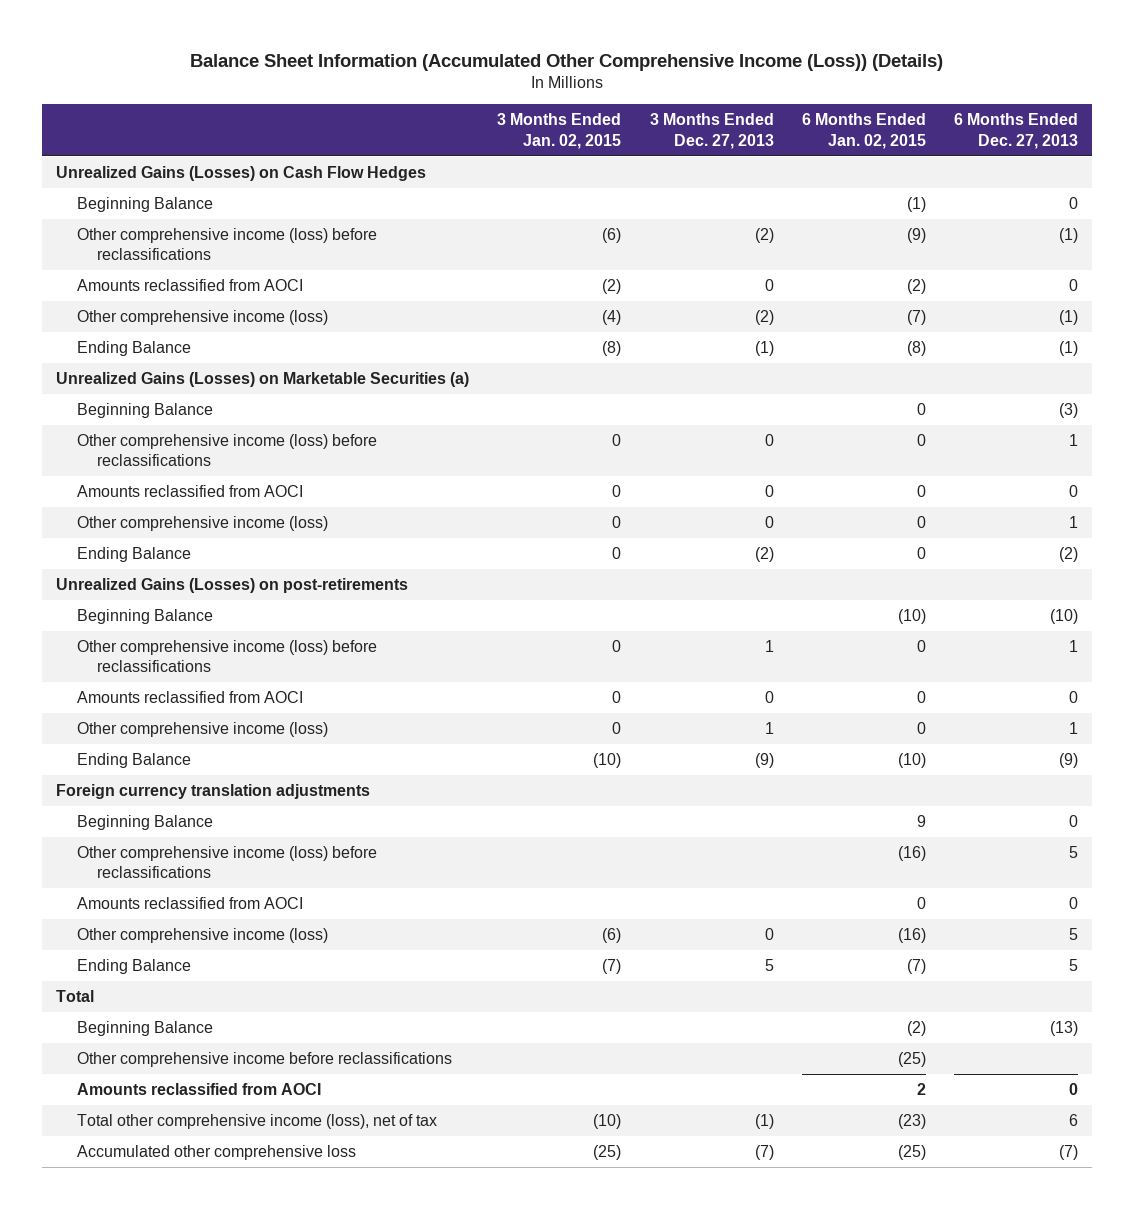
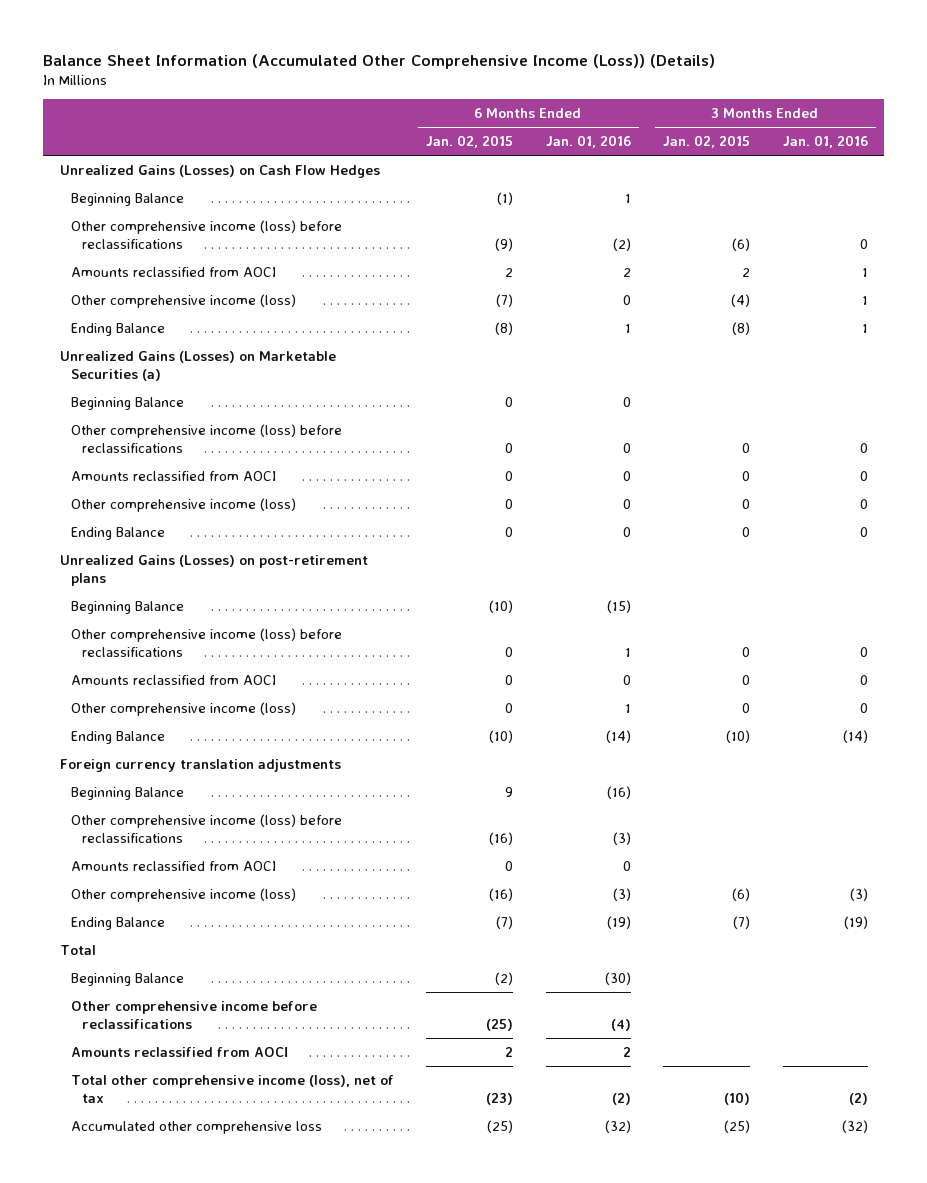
[649,113,774,149] 3 Months Ended Dec. 27, 2013 -> none
[953,113,1078,149] 6 Months Ended Dec. 27, 2013 -> none
none -> [545,135,631,149] Jan. 01, 2016
none -> [782,135,868,149] Jan. 01, 2016
[602,278,622,294] (2) -> [742,267,751,277] 2
[906,278,926,294] (2) -> [505,267,514,277] 2
[56,577,409,593] Unrealized Gains (Losses) on post-retirements -> [59,554,368,586] Unrealized Gains (Losses) on post-retirement plans

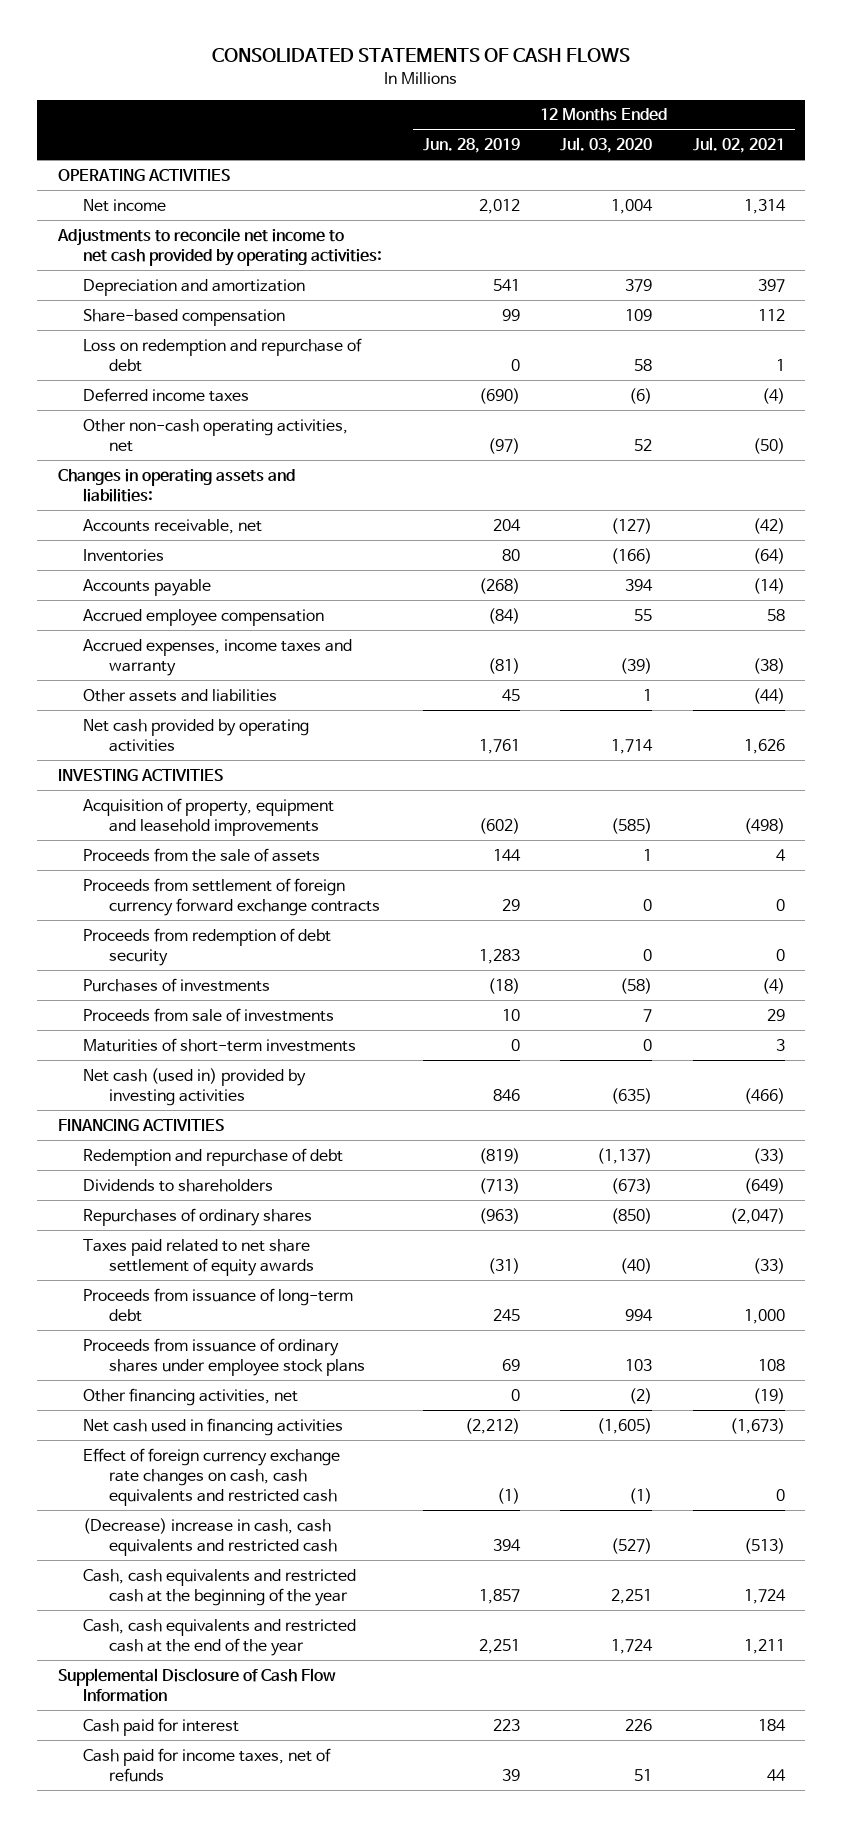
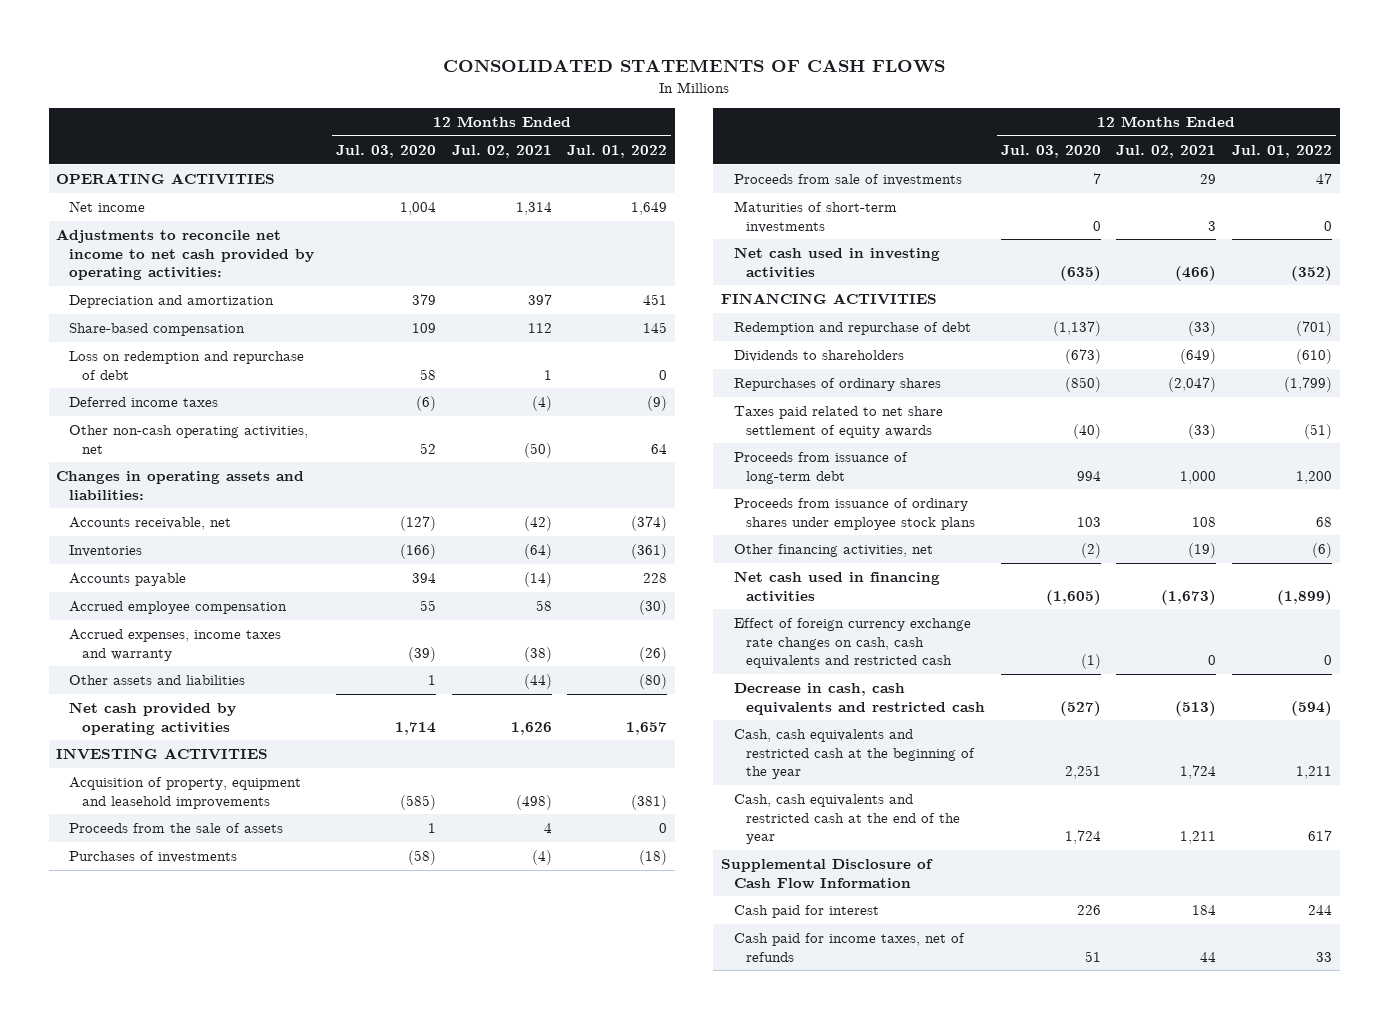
[422,138,520,154] Jun. 28, 2019 -> none
none -> [567,145,668,159] Jul. 01, 2022
[83,877,380,916] Proceeds from settlement of foreign currency forward exchange contracts -> none
[83,927,332,966] Proceeds from redemption of debt security -> none
[83,1067,307,1106] Net cash (used in) provided by investing activities -> [733,247,940,278] Net cash used in investing activities
[83,1517,337,1556] (Decrease) increase in cash, cash equivalents and restricted cash -> [733,683,986,715] Decrease in cash, cash equivalents and restricted cash

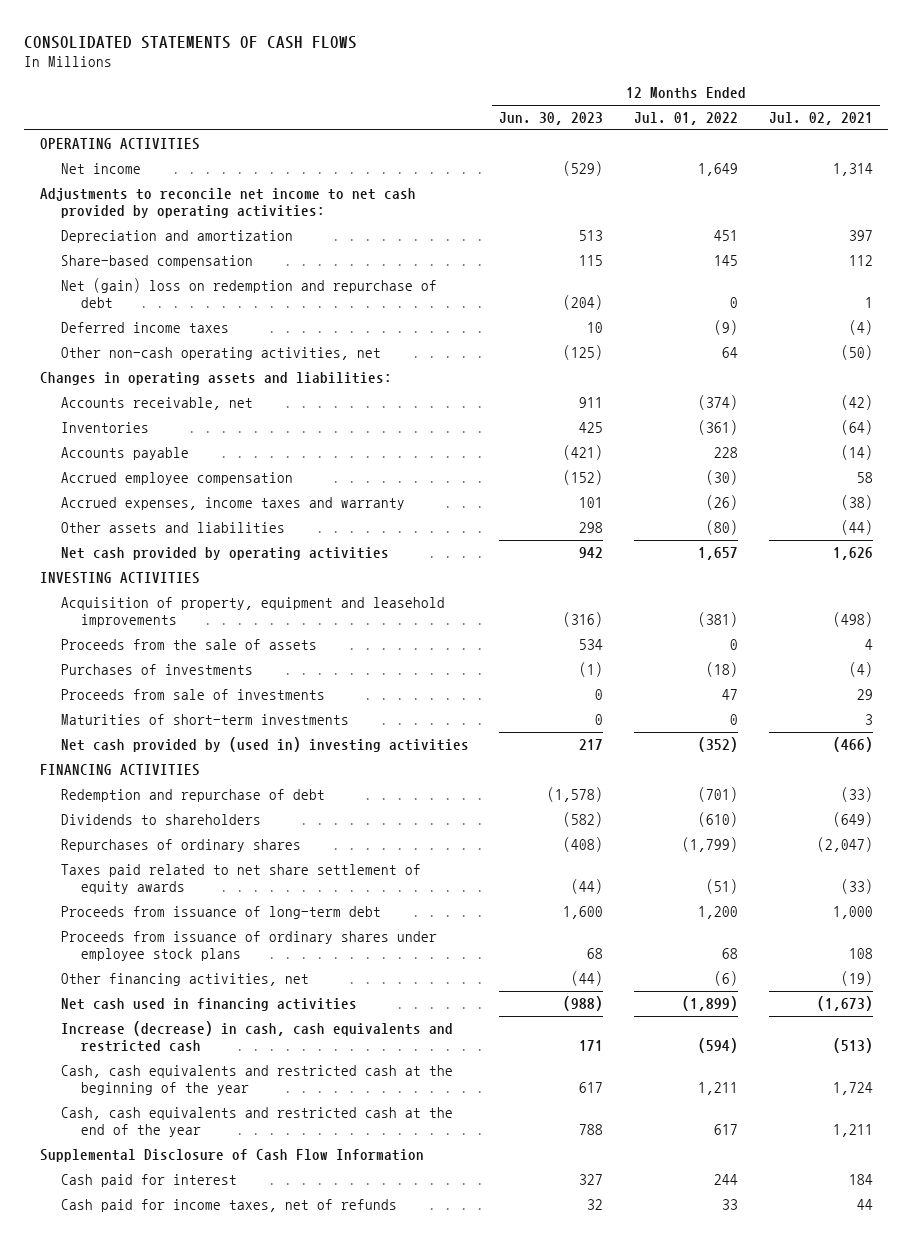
[336,145,437,159] Jul. 03, 2020 -> none
none -> [499,111,604,125] Jun. 30, 2023
[69,351,305,380] Loss on redemption and repurchase of debt -> [60,277,437,309] Net (gain) loss on redemption and repurchase of debt
[733,247,940,278] Net cash used in investing activities -> [60,736,469,752] Net cash provided by (used in) investing activities
[733,618,971,668] Effect of foreign currency exchange rate changes on cash, cash equivalents and restricted cash -> none
[733,683,986,715] Decrease in cash, cash equivalents and restricted cash -> [60,1020,453,1053] Increase (decrease) in cash, cash equivalents and restricted cash

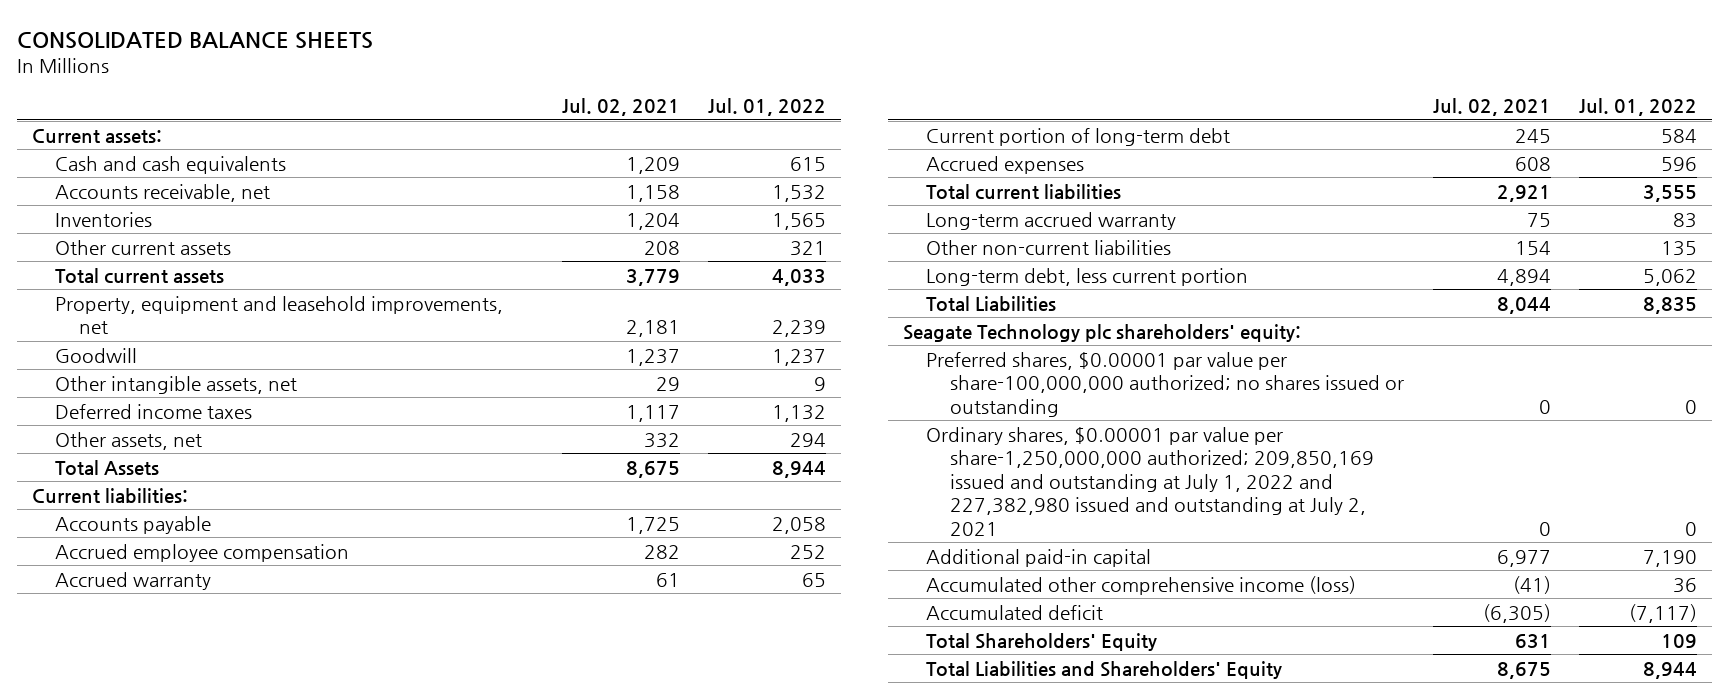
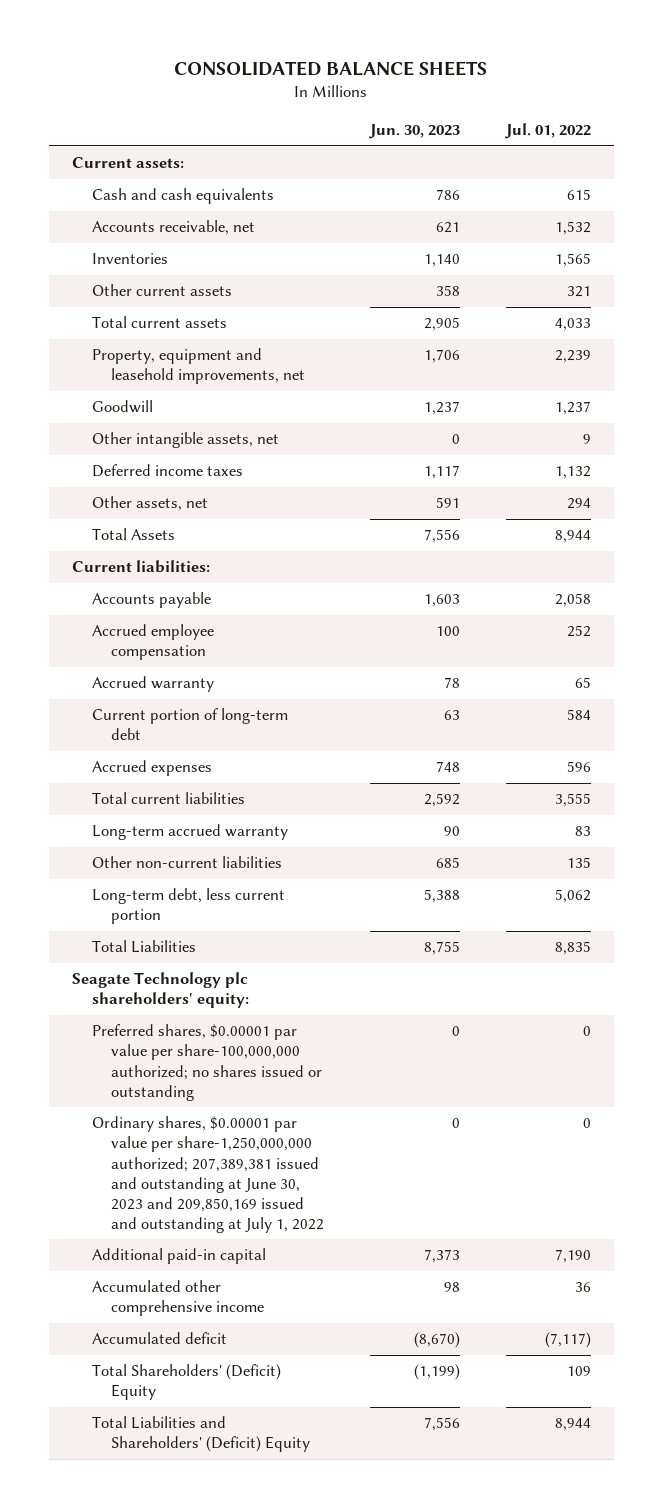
[561,98,680,117] Jul. 02, 2021 -> none
none -> [368,123,460,139] Jun. 30, 2023
[926,426,1375,536] Ordinary shares, $0.00001 par value per share-1,250,000,000 authorized; 209,850,169 issued and outstanding at July 1, 2022 and 227,382,980 issued and outstanding at July 2, 2021 -> [91,1116,325,1233] Ordinary shares, $0.00001 par value per share-1,250,000,000 authorized; 207,389,381 issued and outstanding at June 30, 2023 and 209,850,169 issued and outstanding at July 1, 2022
[926,575,1357,595] Accumulated other comprehensive income (loss) -> [91,1280,265,1317] Accumulated other comprehensive income
[926,632,1158,651] Total Shareholders' Equity -> [91,1364,281,1401] Total Shareholders' (Deficit) Equity
[926,660,1283,679] Total Liabilities and Shareholders' Equity -> [91,1416,311,1453] Total Liabilities and Shareholders' (Deficit) Equity

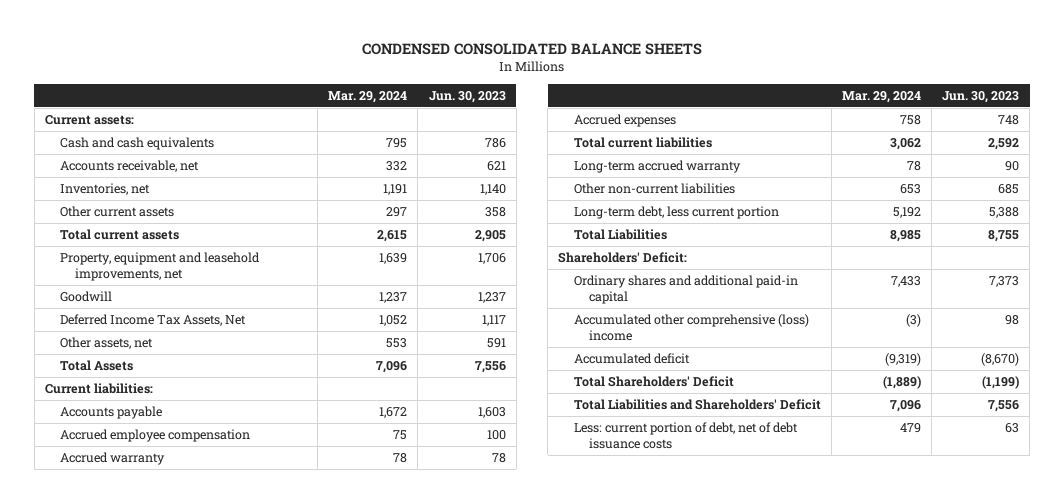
[174,60,488,76] CONSOLIDATED BALANCE SHEETS -> [361,43,702,56] CONDENSED CONSOLIDATED BALANCE SHEETS
[504,122,591,139] Jul. 01, 2022 -> none
none -> [328,91,408,104] Mar. 29, 2024
[91,253,168,265] Inventories -> [60,183,151,196] Inventories, net
[91,432,279,449] Other intangible assets, net -> none
[91,464,243,478] Deferred income taxes -> [60,314,247,327] Deferred Income Tax Assets, Net
[91,708,288,741] Current portion of long-term debt -> none
[91,1024,323,1101] Preferred shares, $0.00001 par value per share-100,000,000 authorized; no shares issued or outstanding -> none
[91,1116,325,1233] Ordinary shares, $0.00001 par value per share-1,250,000,000 authorized; 207,389,381 issued and outstanding at June 30, 2023 and 209,850,169 issued and outstanding at July 1, 2022 -> none
[72,972,249,1009] Seagate Technology plc shareholders' equity: -> [558,252,688,264] Shareholders' Deficit:
[91,1248,266,1265] Additional paid-in capital -> [573,275,798,305] Ordinary shares and additional paid-in capital
[91,1280,265,1317] Accumulated other comprehensive income -> [573,314,809,342] Accumulated other comprehensive (loss) income
[91,1364,281,1401] Total Shareholders' (Deficit) Equity -> [573,376,734,388] Total Shareholders' Deficit
[91,1416,311,1453] Total Liabilities and Shareholders' (Deficit) Equity -> [573,399,821,411] Total Liabilities and Shareholders' Deficit
none -> [573,422,798,450] Less: current portion of debt, net of debt issuance costs

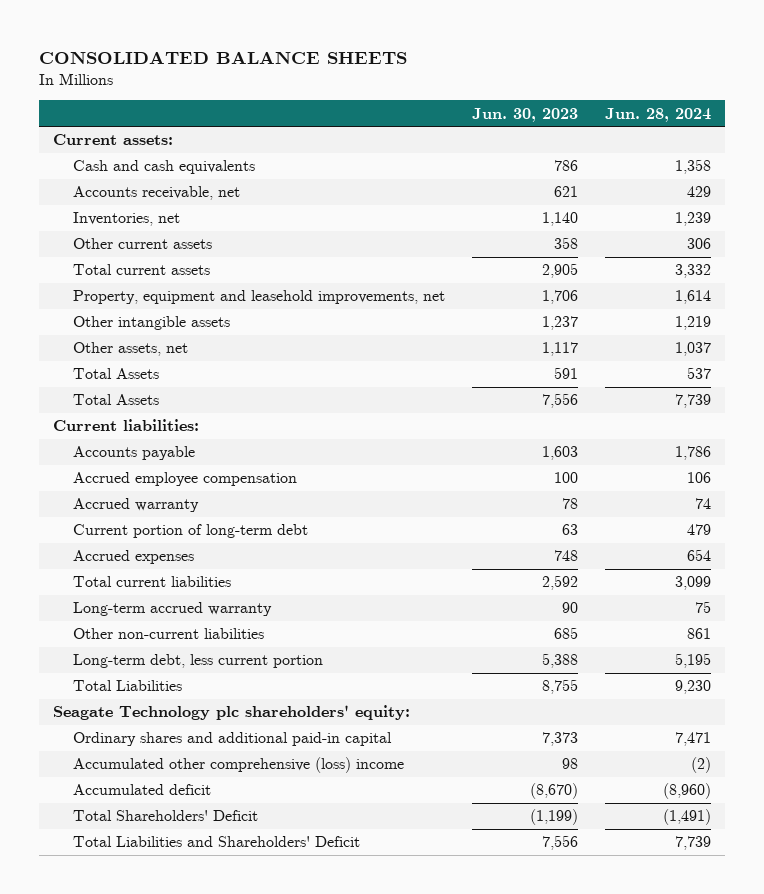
[361,43,702,56] CONDENSED CONSOLIDATED BALANCE SHEETS -> [39,50,408,64] CONSOLIDATED BALANCE SHEETS
[328,91,408,104] Mar. 29, 2024 -> none
none -> [605,107,712,122] Jun. 28, 2024
[60,291,113,303] Goodwill -> [72,316,230,331] Other intangible assets
[60,314,247,327] Deferred Income Tax Assets, Net -> [72,342,188,357] Other assets, net
[60,337,154,350] Other assets, net -> [72,368,159,380] Total Assets
none -> [72,524,308,539] Current portion of long-term debt
[558,252,688,264] Shareholders' Deficit: -> [52,705,410,721] Seagate Technology plc shareholders' equity:
[573,422,798,450] Less: current portion of debt, net of debt issuance costs -> none

